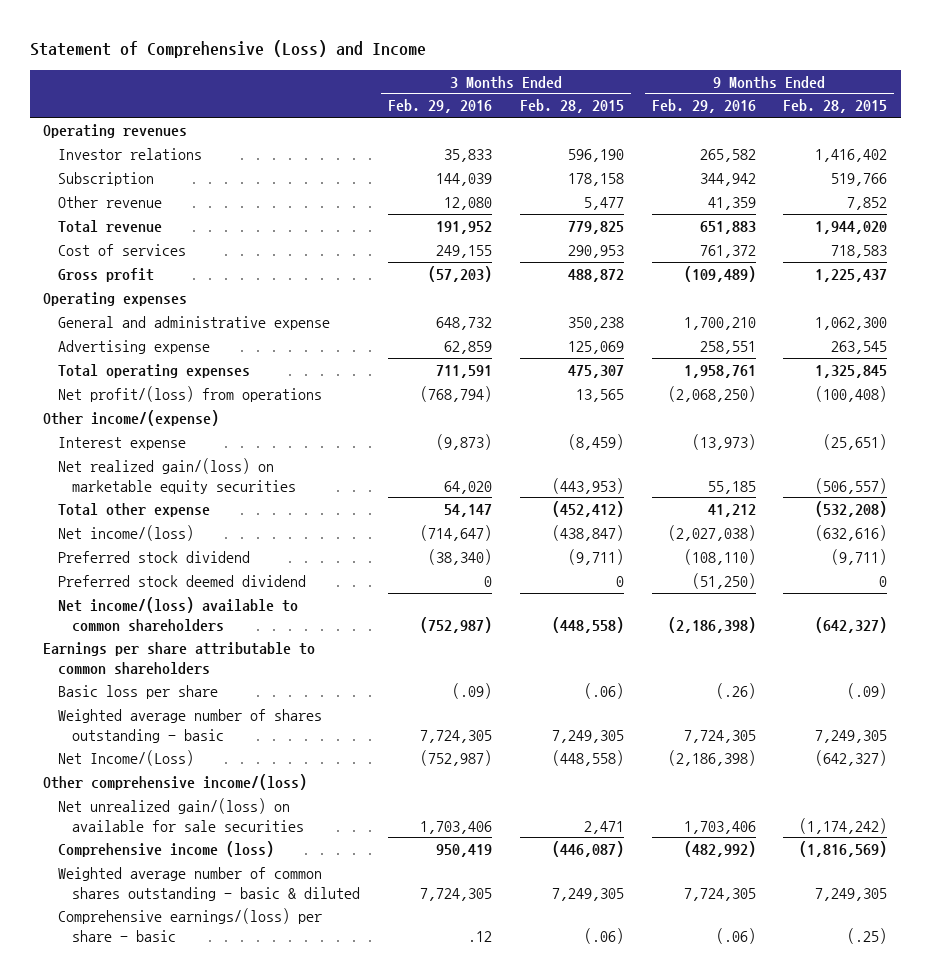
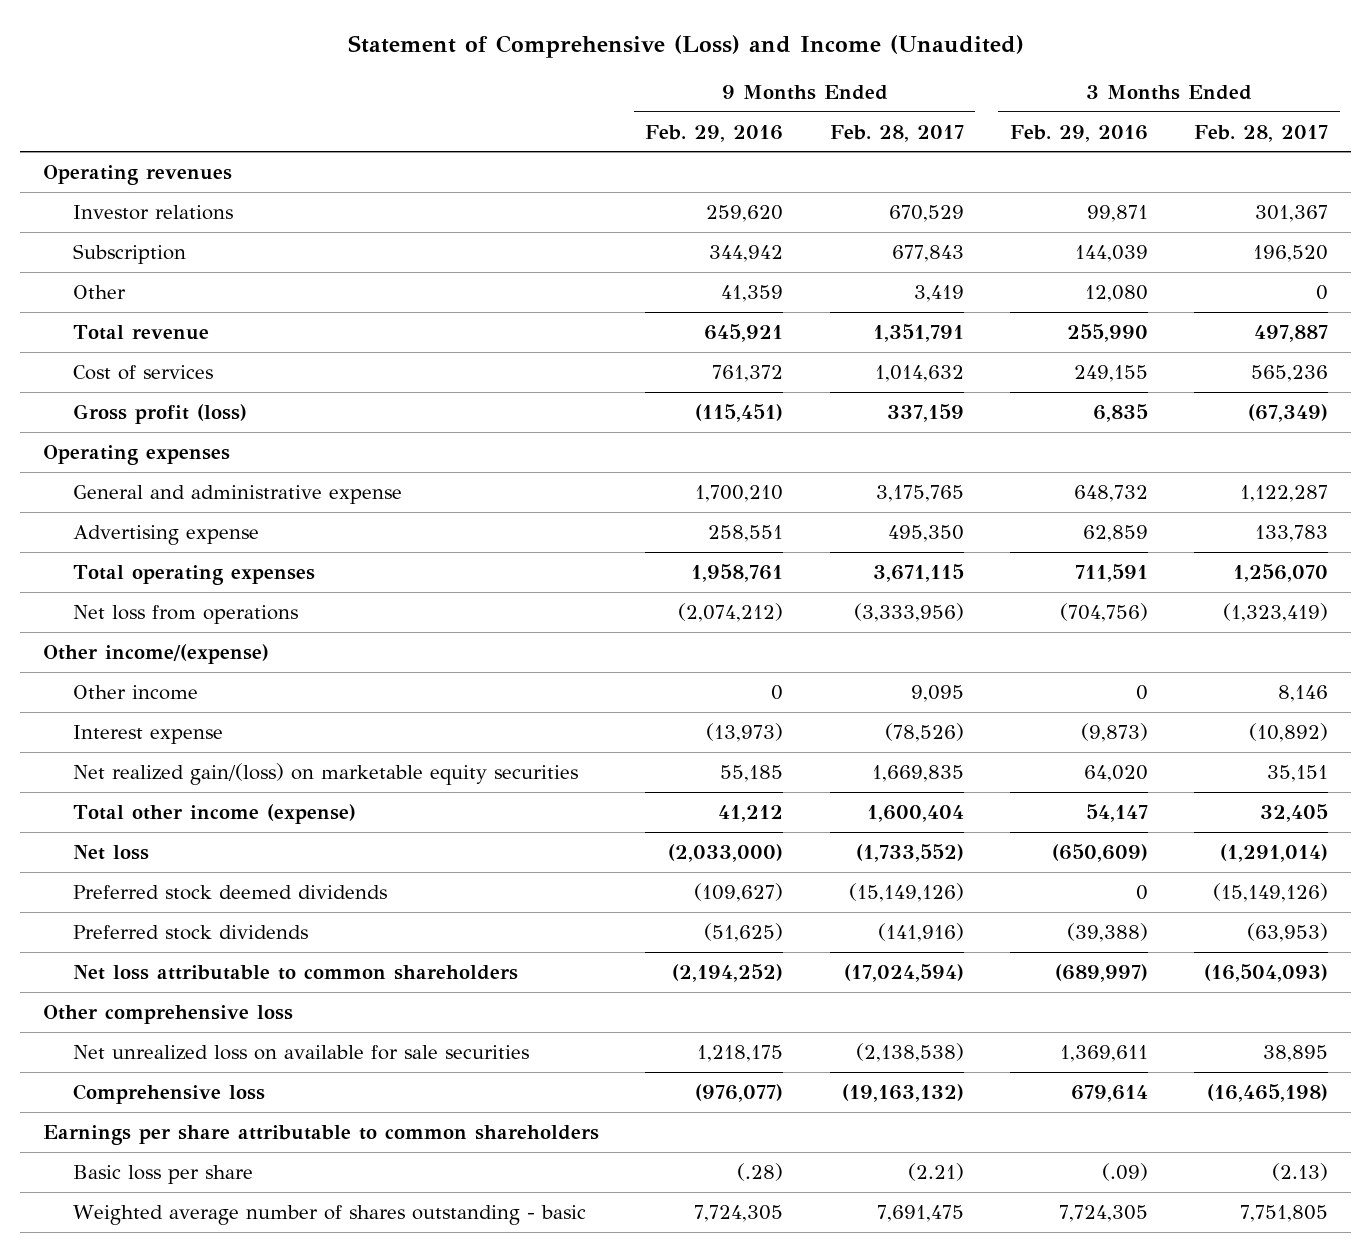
[29,40,426,59] Statement of Comprehensive (Loss) and Income -> [347,34,1024,58] Statement of Comprehensive (Loss) and Income (Unaudited)
[519,99,624,114] Feb. 28, 2015 -> none
[783,99,888,114] Feb. 28, 2015 -> none
none -> [829,124,964,142] Feb. 28, 2017
none -> [1194,124,1329,142] Feb. 28, 2017
[444,148,493,162] 35,833 -> [1086,204,1148,222] 99,871
[699,148,756,162] 265,582 -> [706,204,784,222] 259,620
[57,195,162,208] Other revenue -> [72,284,126,299] Other
[436,220,493,234] 191,952 -> [1066,323,1148,342] 255,990
[699,220,756,234] 651,883 -> [704,323,784,342] 645,921
[57,267,154,282] Gross profit -> [72,403,247,424] Gross profit (loss)
[428,265,493,282] (57,203) -> [1092,403,1148,422] 6,835
[683,265,756,282] (109,489) -> [695,403,784,422] (115,451)
[57,385,322,402] Net profit/(loss) from operations -> [72,604,298,624] Net loss from operations
[420,385,493,402] (768,794) -> [1059,602,1148,622] (704,756)
[667,385,756,402] (2,068,250) -> [678,602,784,622] (2,074,212)
none -> [72,684,198,700] Other income
[57,502,210,517] Total other expense -> [72,803,356,824] Total other income (expense)
[57,524,194,541] Net income/(loss) -> [72,844,149,860] Net loss
[420,524,493,541] (714,647) -> [1051,843,1148,862] (650,609)
[667,524,756,541] (2,027,038) -> [668,843,784,862] (2,033,000)
[57,550,250,563] Preferred stock dividend -> [72,884,387,900] Preferred stock deemed dividends
[428,548,493,565] (38,340) -> [1135,884,1148,900] 0
[683,548,756,565] (108,110) -> [694,882,784,902] (109,627)
[57,574,306,587] Preferred stock deemed dividend -> [72,924,308,940] Preferred stock dividends
[484,575,493,587] 0 -> [1066,922,1148,942] (39,388)
[691,572,756,589] (51,250) -> [704,922,784,942] (51,625)
[57,596,298,632] Net income/(loss) available to common shareholders -> [72,964,518,980] Net loss attributable to common shareholders
[420,616,493,633] (752,987) -> [1054,963,1148,982] (689,997)
[667,616,756,633] (2,186,398) -> [672,963,784,982] (2,194,252)
none -> [43,1004,294,1024] Other comprehensive loss
none -> [72,1044,529,1060] Net unrealized loss on available for sale securities
none -> [72,1083,265,1104] Comprehensive loss
[715,682,756,699] (.26) -> [737,1162,784,1181] (.28)
[57,749,194,766] Net Income/(Loss) -> none
[43,773,308,790] Other comprehensive income/(loss) -> none
[57,797,305,832] Net unrealized gain/(loss) on available for sale securities -> none
[57,840,274,857] Comprehensive income (loss) -> none
[57,866,361,901] Weighted average number of common shares outstanding - basic & diluted -> none
[57,907,322,942] Comprehensive earnings/(loss) per share - basic -> none

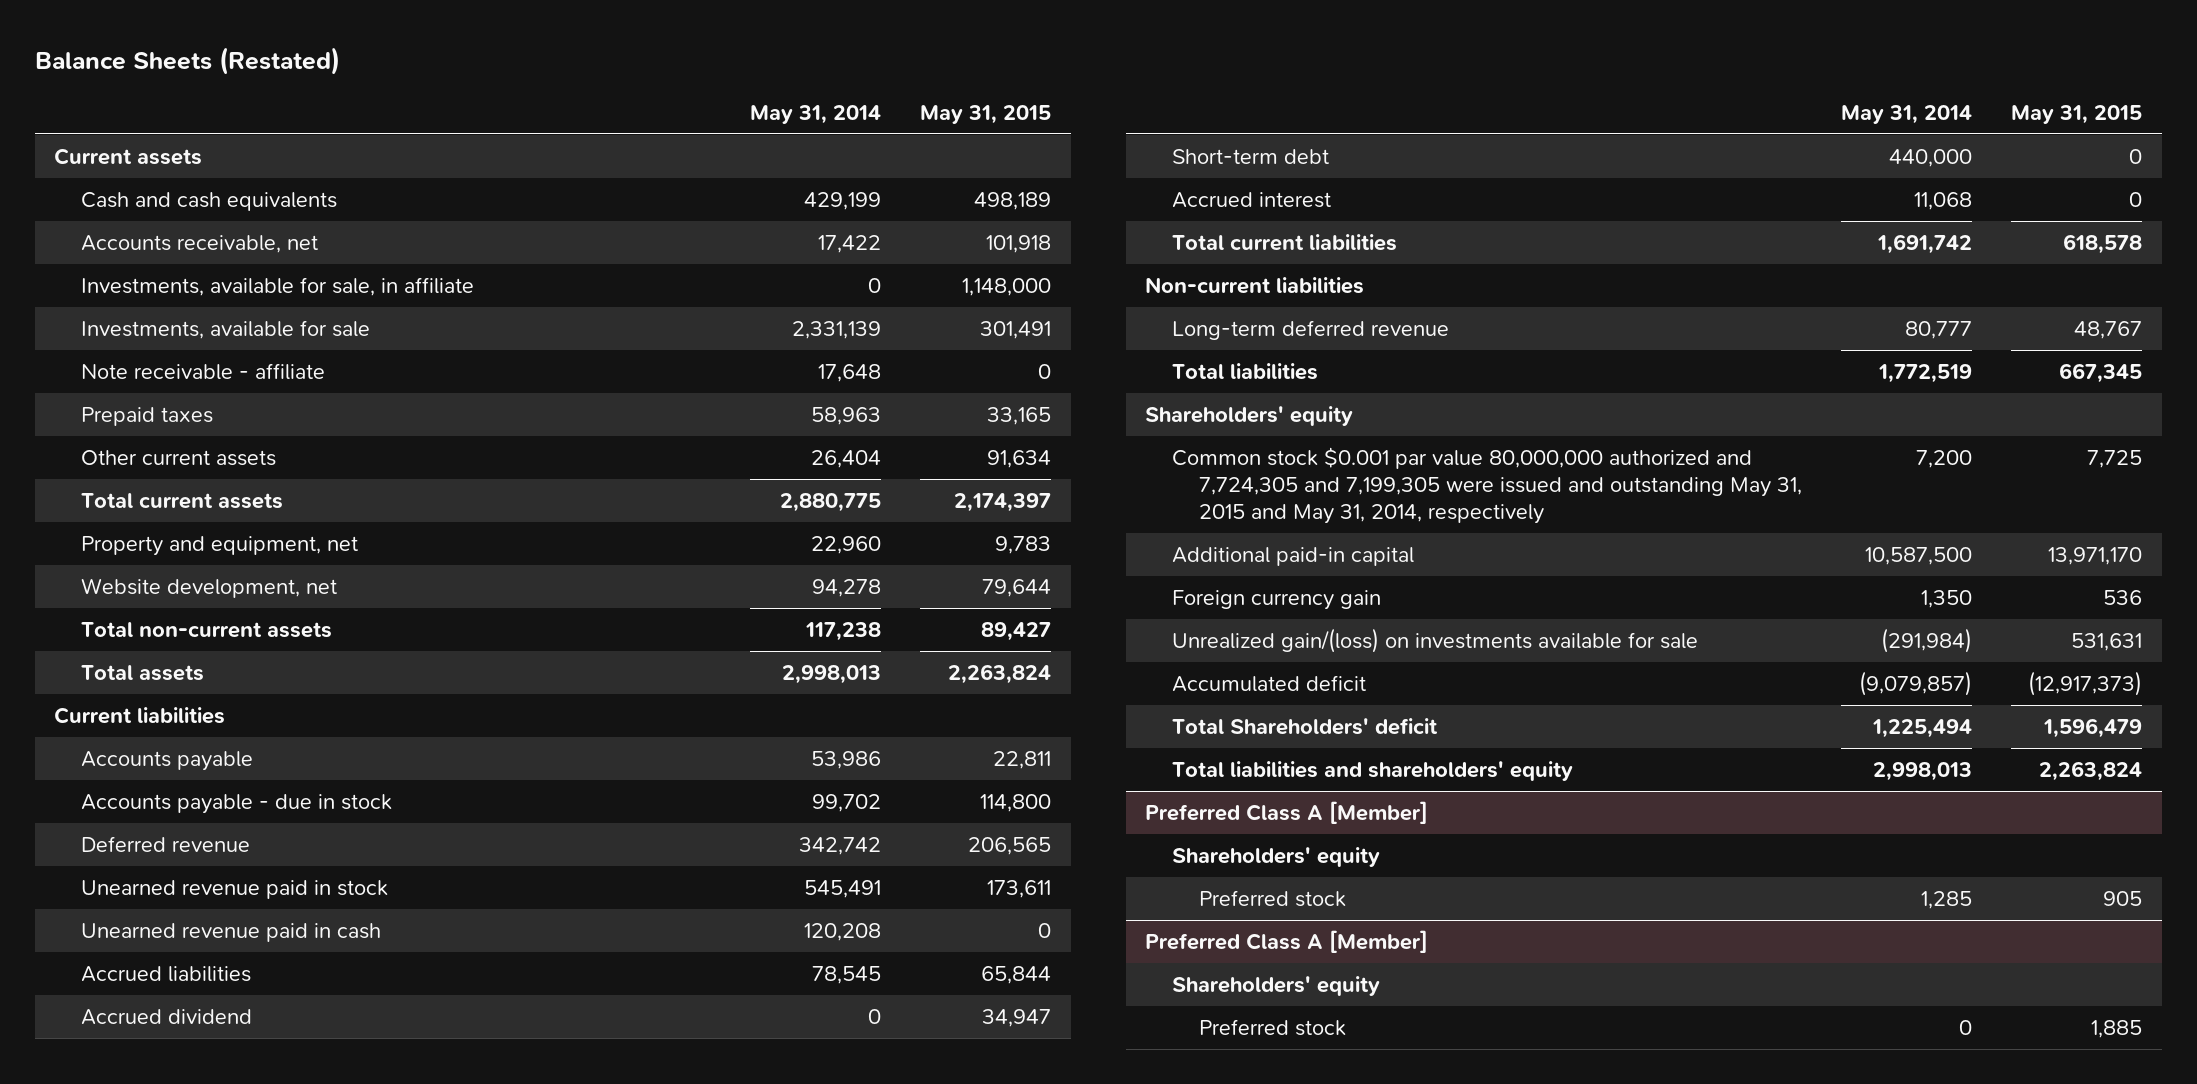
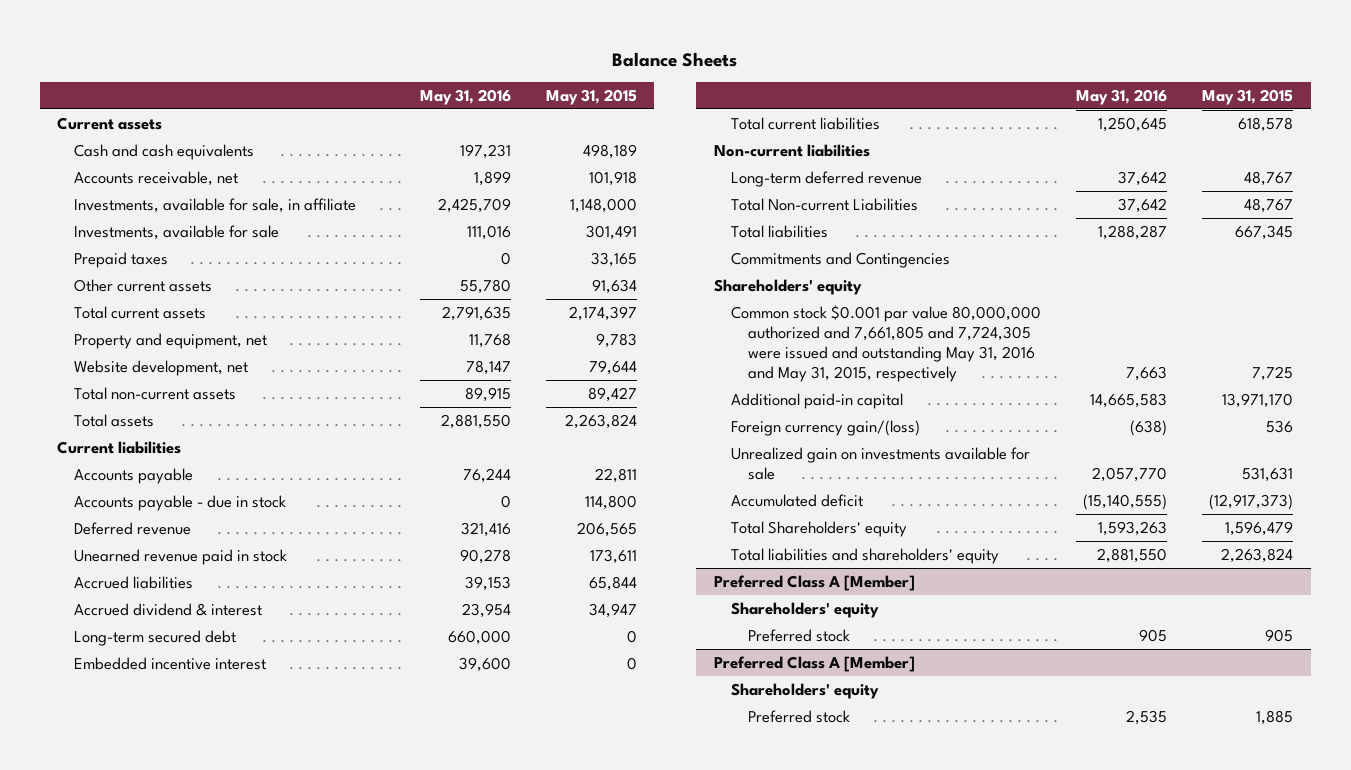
[34,46,340,75] Balance Sheets (Restated) -> [612,51,738,67] Balance Sheets
[750,104,882,124] May 31, 2014 -> none
none -> [419,89,511,106] May 31, 2016
[81,362,326,380] Note receivable - affiliate -> none
[81,922,382,942] Unearned revenue paid in cash -> none
[1172,148,1330,164] Short-term debt -> none
[1172,191,1332,208] Accrued interest -> none
[81,1008,253,1025] Accrued dividend -> [74,602,263,616] Accrued dividend & interest
none -> [74,629,237,646] Long-term secured debt
none -> [74,656,267,670] Embedded incentive interest
none -> [730,197,918,211] Total Non-current Liabilities
none -> [730,251,950,268] Commitments and Contingencies
[1172,446,1803,524] Common stock $0.001 par value 80,000,000 authorized and 7,724,305 and 7,199,305 were issued and outstanding May 31, 2015 and May 31, 2014, respectively -> [730,304,1041,383] Common stock $0.001 par value 80,000,000 authorized and 7,661,805 and 7,724,305 were issued and outstanding May 31, 2016 and May 31, 2015, respectively
[1172,589,1382,610] Foreign currency gain -> [730,419,920,436] Foreign currency gain/(loss)
[1172,627,1699,653] Unrealized gain/(loss) on investments available for sale -> [730,446,1030,480] Unrealized gain on investments available for sale
[1172,717,1439,735] Total Shareholders' deficit -> [730,520,907,537] Total Shareholders' equity

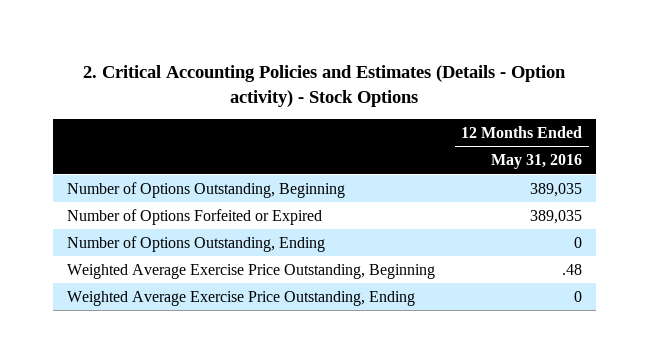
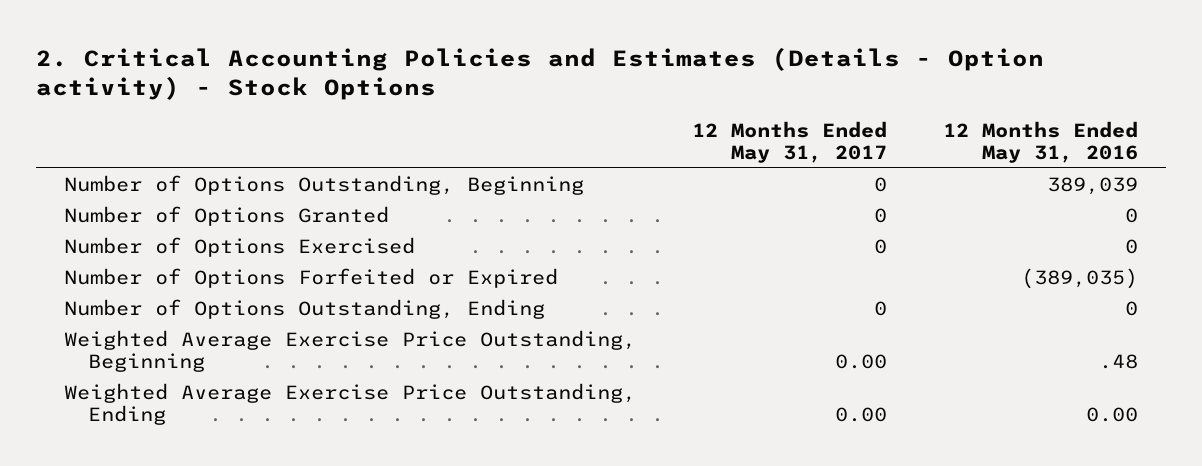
none -> [691,120,887,163] 12 Months Ended May 31, 2017
[530,182,583,197] 389,035 -> [1046,177,1138,196] 389,039
none -> [64,206,390,227] Number of Options Granted
none -> [64,237,416,258] Number of Options Exercised
[530,209,583,224] 389,035 -> [1020,268,1138,290] (389,035)
[574,290,583,302] 0 -> [1085,407,1138,423] 0.00

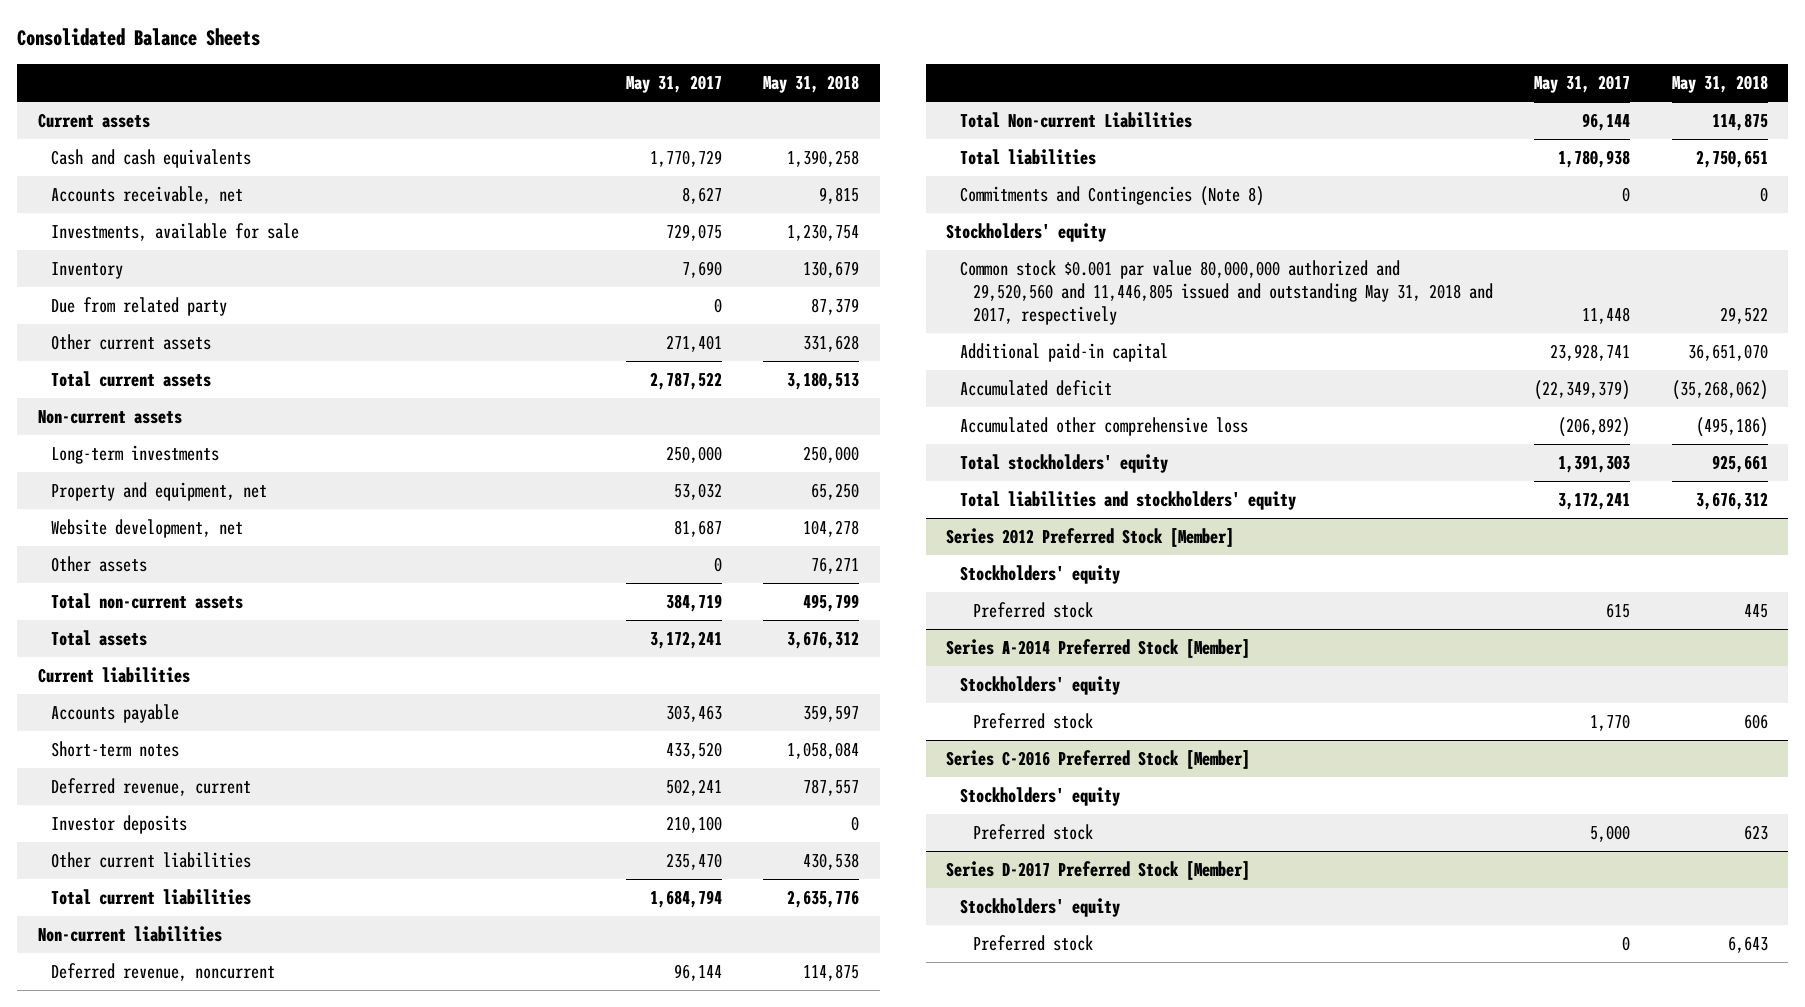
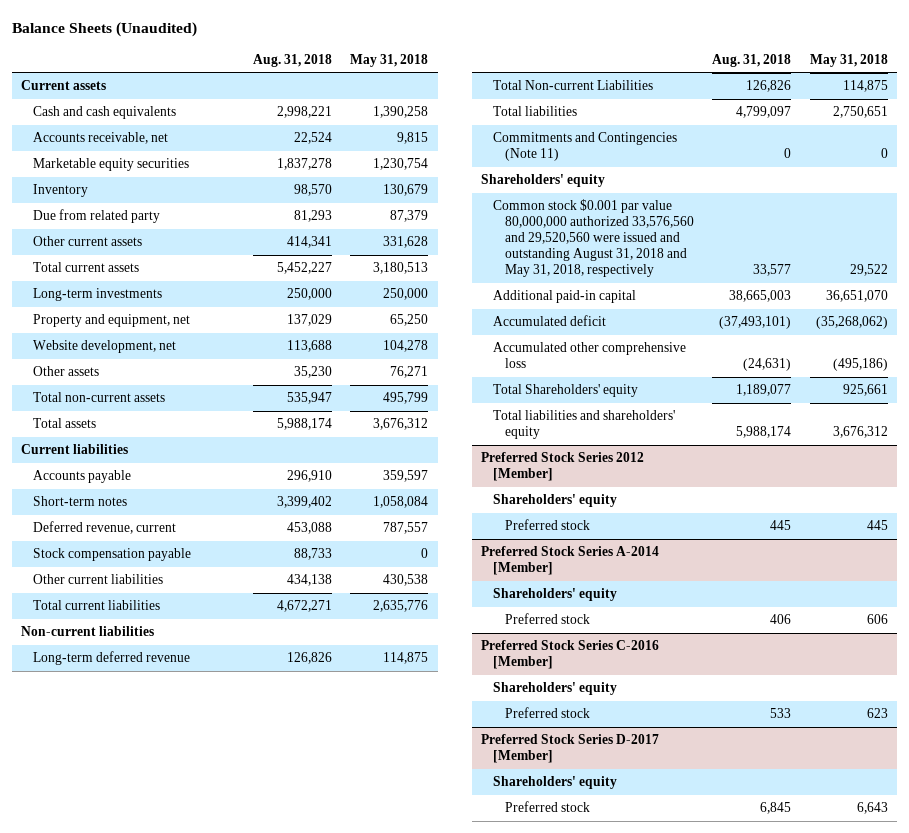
[16,28,260,47] Consolidated Balance Sheets -> [11,21,197,37] Balance Sheets (Unaudited)
[625,74,722,93] May 31, 2017 -> none
none -> [252,53,332,67] Aug. 31, 2018
[51,223,300,242] Investments, available for sale -> [33,158,190,172] Marketable equity securities
[37,410,182,425] Non-current assets -> none
[51,815,188,835] Investor deposits -> none
none -> [33,548,192,562] Stock compensation payable
[51,963,276,982] Deferred revenue, noncurrent -> [33,651,191,666] Long-term deferred revenue
[959,186,1264,207] Commitments and Contingencies (Note 8) -> [492,132,677,162] Commitments and Contingencies (Note 11)
[946,223,1107,243] Stockholders' equity -> [480,174,605,188] Shareholders' equity
[959,260,1494,325] Common stock $0.001 par value 80,000,000 authorized and 29,520,560 and 11,446,805 issued and outstanding May 31, 2018 and 2017, respectively -> [492,199,694,278] Common stock $0.001 par value 80,000,000 authorized 33,576,560 and 29,520,560 were issued and outstanding August 31, 2018 and May 31, 2018, respectively
[959,454,1168,474] Total stockholders' equity -> [492,384,638,398] Total Shareholders' equity
[959,491,1296,511] Total liabilities and stockholders' equity -> [492,410,675,440] Total liabilities and shareholders' equity
[946,528,1235,548] Series 2012 Preferred Stock [Member] -> [480,452,644,482] Preferred Stock Series 2012 [Member]
[959,565,1120,585] Stockholders' equity -> [492,494,617,508] Shareholders' equity
[946,639,1251,659] Series A-2014 Preferred Stock [Member] -> [480,546,659,576] Preferred Stock Series A-2014 [Member]
[959,676,1120,696] Stockholders' equity -> [492,588,617,602] Shareholders' equity
[946,750,1251,770] Series C-2016 Preferred Stock [Member] -> [480,640,659,670] Preferred Stock Series C-2016 [Member]
[959,787,1120,807] Stockholders' equity -> [492,682,617,696] Shareholders' equity
[946,861,1251,881] Series D-2017 Preferred Stock [Member] -> [480,734,659,764] Preferred Stock Series D-2017 [Member]
[959,898,1120,918] Stockholders' equity -> [492,776,617,790] Shareholders' equity

